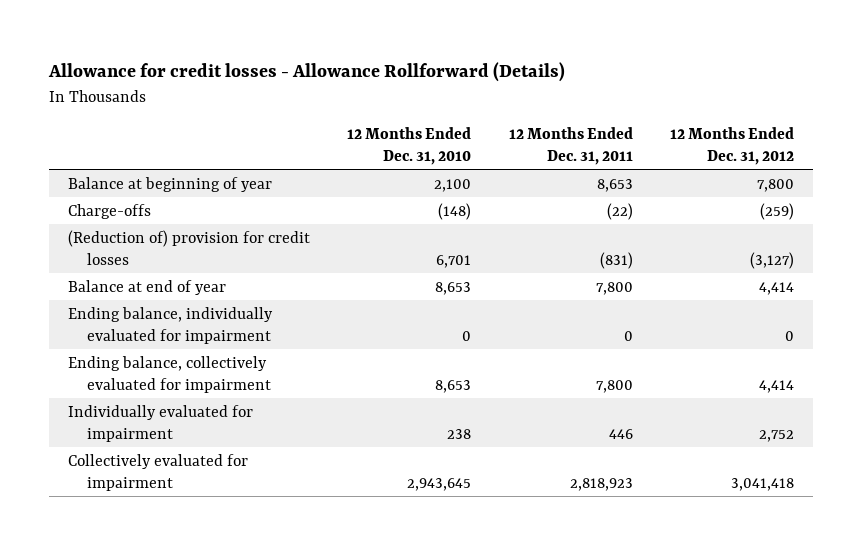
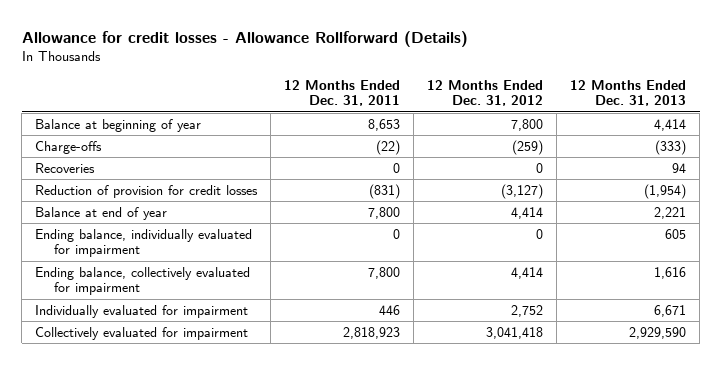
[347,126,472,165] 12 Months Ended Dec. 31, 2010 -> none
none -> [570,79,687,107] 12 Months Ended Dec. 31, 2013
none -> [35,162,96,173] Recoveries
[67,229,310,265] (Reduction of) provision for credit losses -> [35,184,259,198] Reduction of provision for credit losses

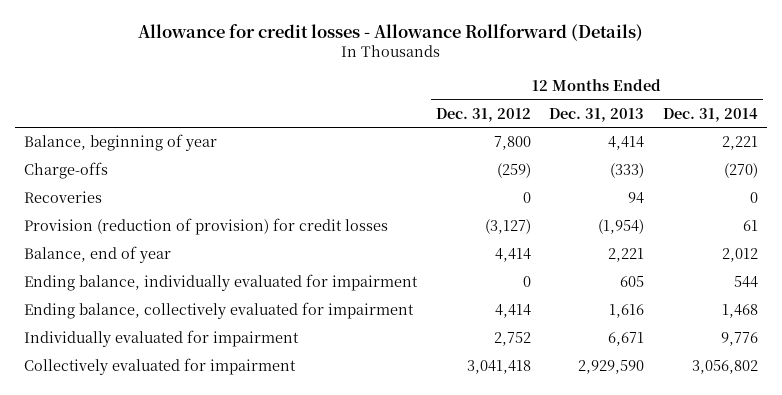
[284,79,401,107] 12 Months Ended Dec. 31, 2011 -> none
none -> [662,107,758,122] Dec. 31, 2014
[35,118,202,132] Balance at beginning of year -> [24,134,218,152] Balance, beginning of year
[35,184,259,198] Reduction of provision for credit losses -> [24,218,389,236] Provision (reduction of provision) for credit losses
[35,206,168,220] Balance at end of year -> [24,246,172,264] Balance, end of year

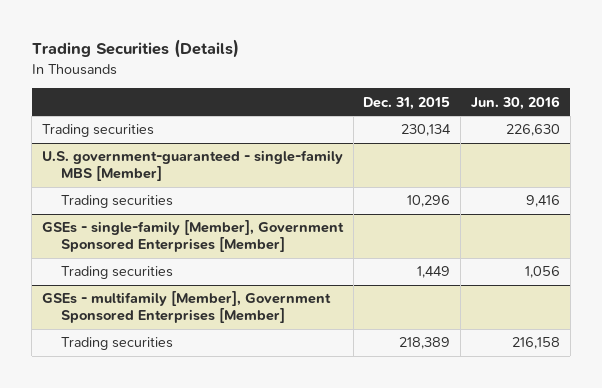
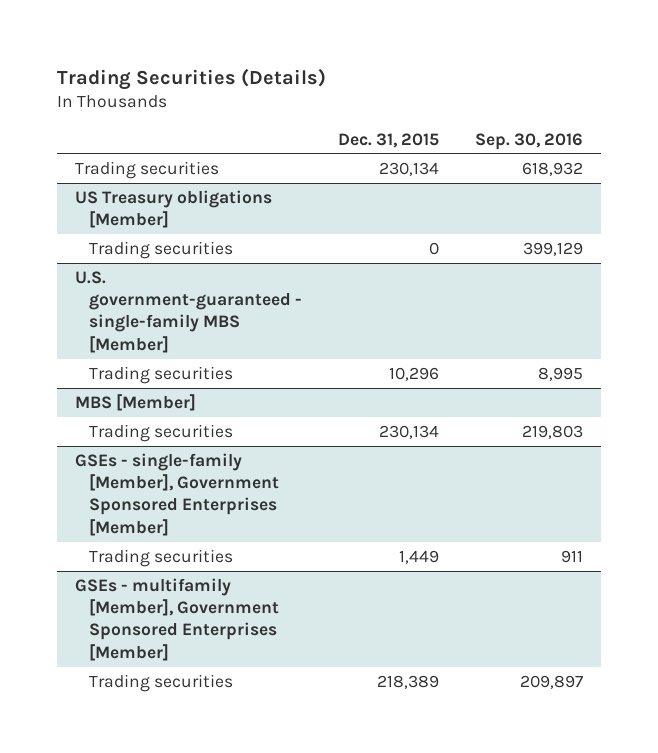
[470,95,560,110] Jun. 30, 2016 -> none
none -> [475,132,584,150] Sep. 30, 2016
none -> [75,189,273,229] US Treasury obligations [Member]
none -> [88,240,233,259] Trading securities
none -> [75,393,197,411] MBS [Member]
none -> [88,423,233,442] Trading securities

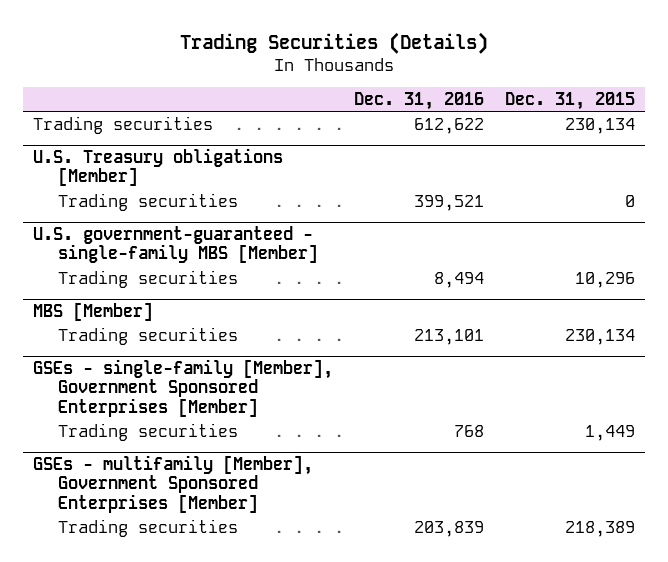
[475,132,584,150] Sep. 30, 2016 -> none
none -> [354,91,485,110] Dec. 31, 2016
[75,189,273,229] US Treasury obligations [Member] -> [33,148,284,187] U.S. Treasury obligations [Member]

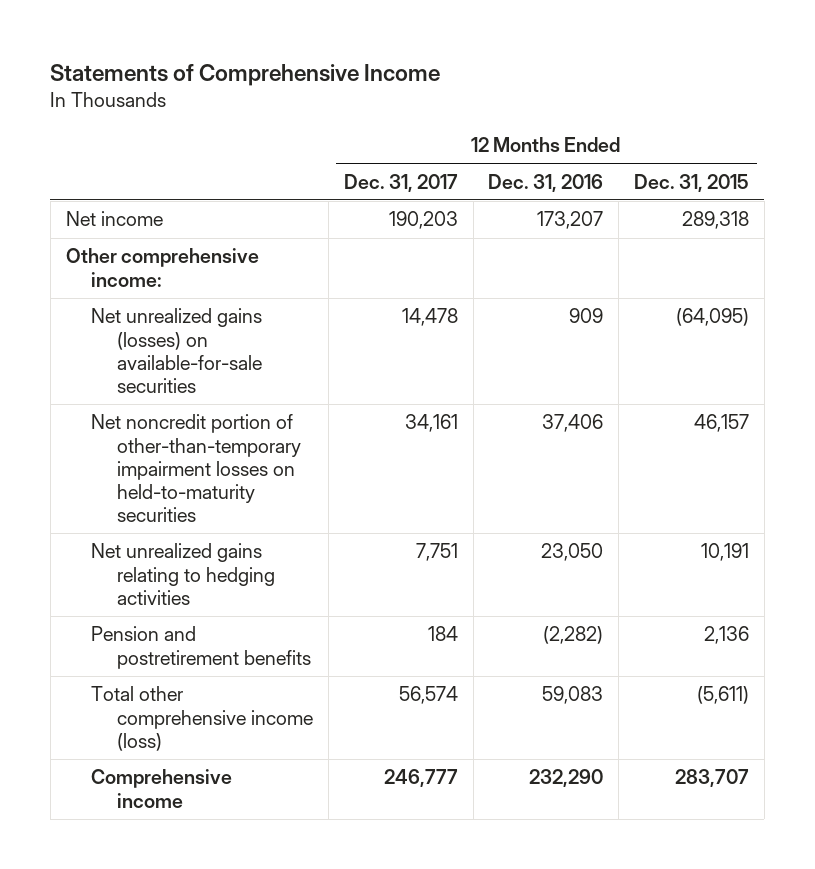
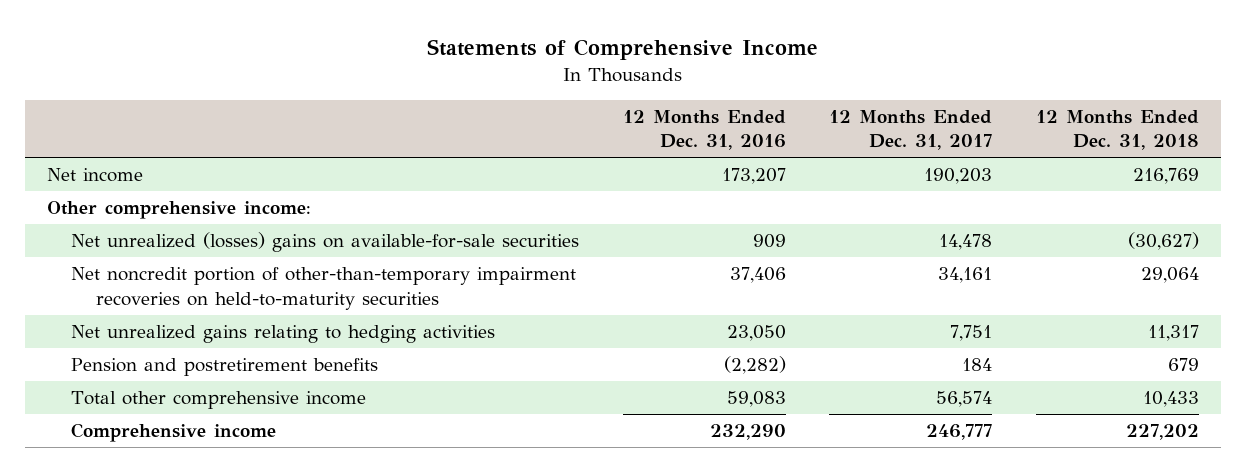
[634,173,750,192] Dec. 31, 2015 -> none
none -> [1036,109,1200,151] 12 Months Ended Dec. 31, 2018
[91,308,263,393] Net unrealized gains (losses) on available-for-sale securities -> [71,232,580,253] Net unrealized (losses) gains on available-for-sale securities
[91,414,302,523] Net noncredit portion of other-than-temporary impairment losses on held-to-maturity securities -> [71,267,577,310] Net noncredit portion of other-than-temporary impairment recoveries on held-to-maturity securities
[91,686,314,751] Total other comprehensive income (loss) -> [71,391,367,410] Total other comprehensive income

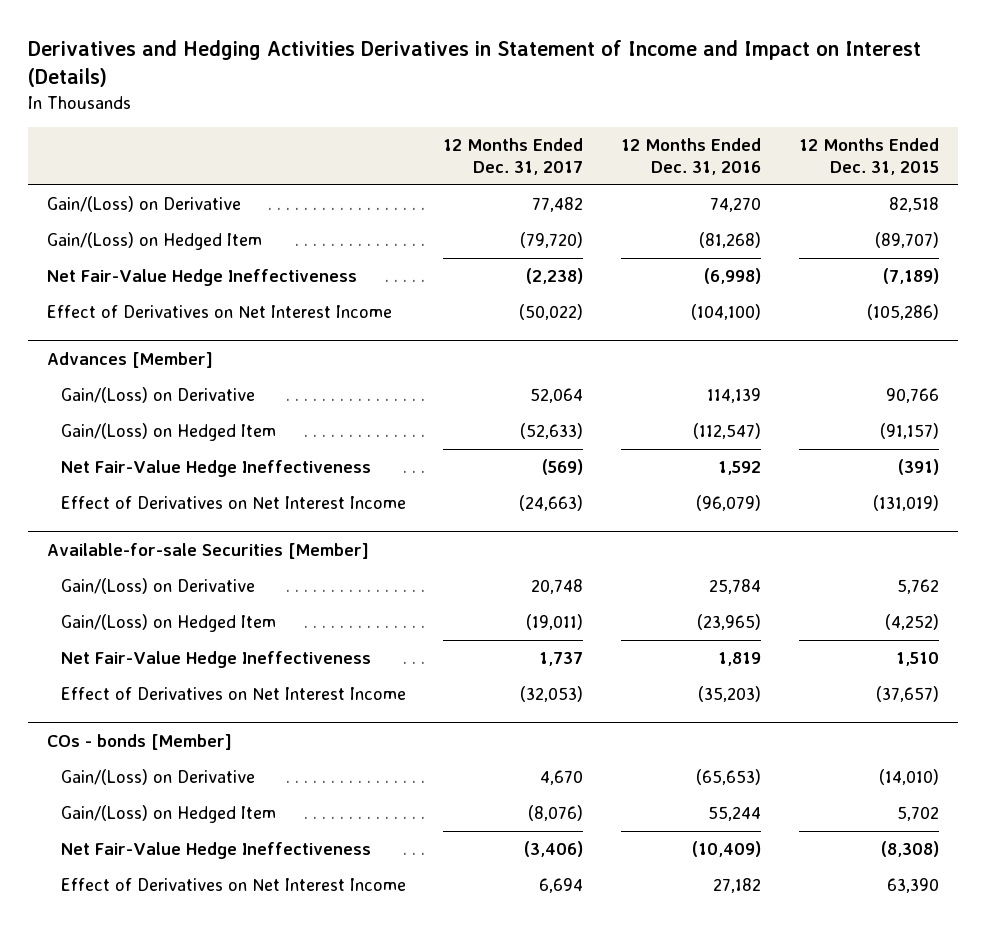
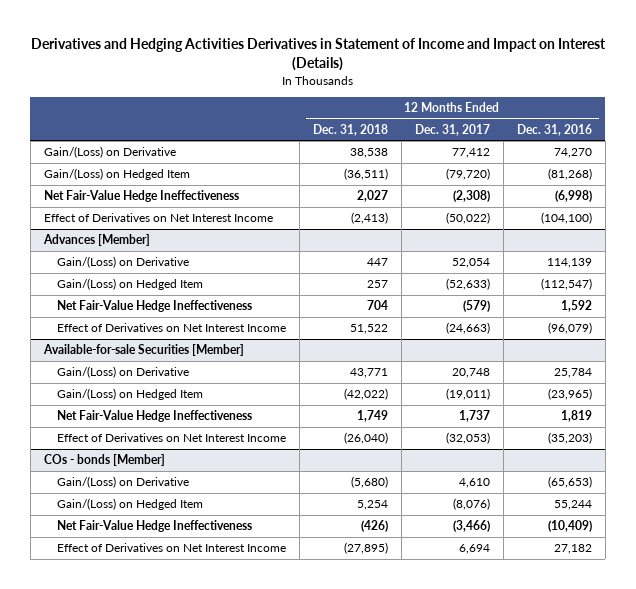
[799,138,940,175] 12 Months Ended Dec. 31, 2015 -> none
none -> [312,123,388,136] Dec. 31, 2018
[532,197,584,213] 77,482 -> [451,148,490,159] 77,412
[526,268,584,285] (2,238) -> [452,190,490,203] (2,308)
[530,388,584,404] 52,064 -> [451,258,490,269] 52,054
[542,459,584,476] (569) -> [462,300,490,313] (579)
[540,770,584,786] 4,670 -> [458,478,490,489] 4,610
[524,841,584,858] (3,406) -> [452,520,490,533] (3,466)

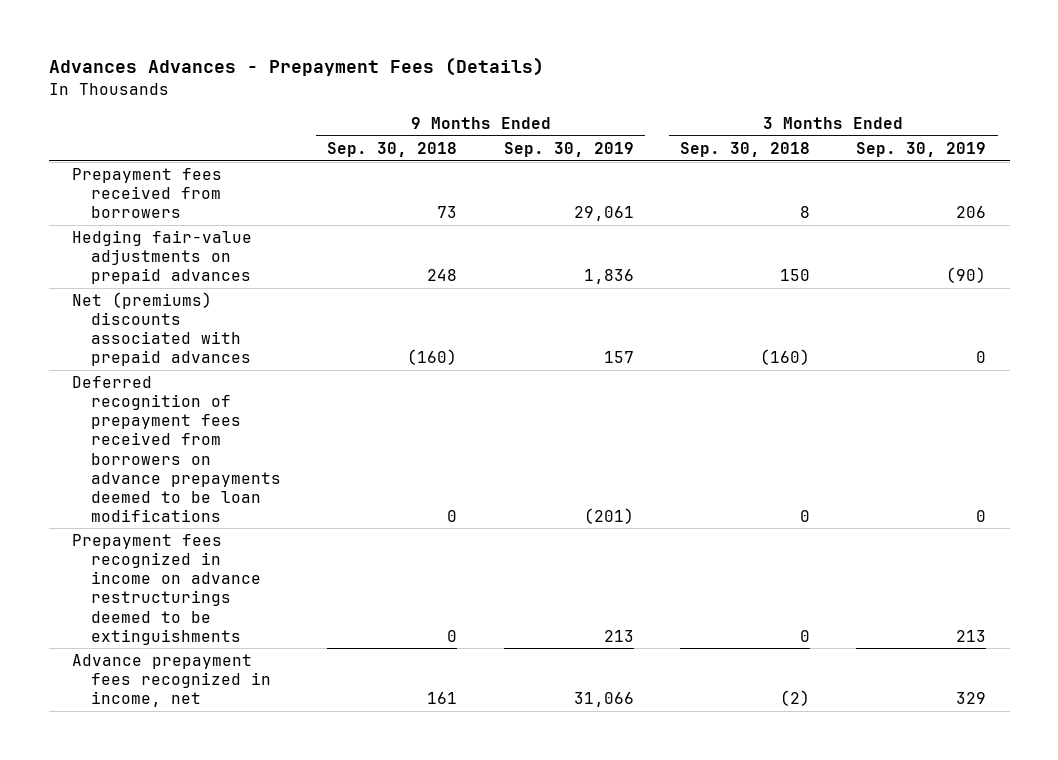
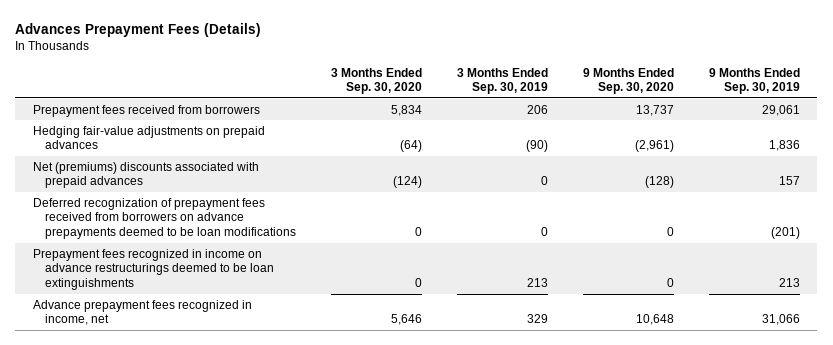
[48,57,544,77] Advances Advances - Prepayment Fees (Details) -> [15,22,262,37] Advances Prepayment Fees (Details)
[327,141,458,157] Sep. 30, 2018 -> none
[680,141,811,157] Sep. 30, 2018 -> none
none -> [330,67,422,95] 3 Months Ended Sep. 30, 2020
none -> [582,67,674,95] 9 Months Ended Sep. 30, 2020
[72,376,282,522] Deferred recognition of prepayment fees received from borrowers on advance prepayments deemed to be loan modifications -> [32,197,296,240] Deferred recognization of prepayment fees received from borrowers on advance prepayments deemed to be loan modifications
[72,534,262,645] Prepayment fees recognized in income on advance restructurings deemed to be extinguishments -> [32,248,274,291] Prepayment fees recognized in income on advance restructurings deemed to be loan extinguishments

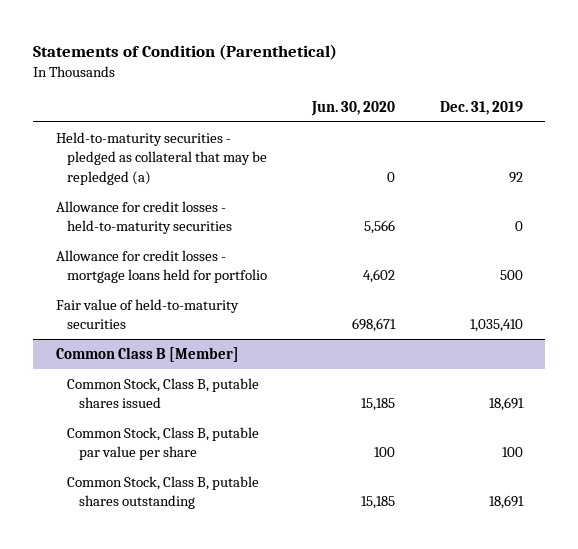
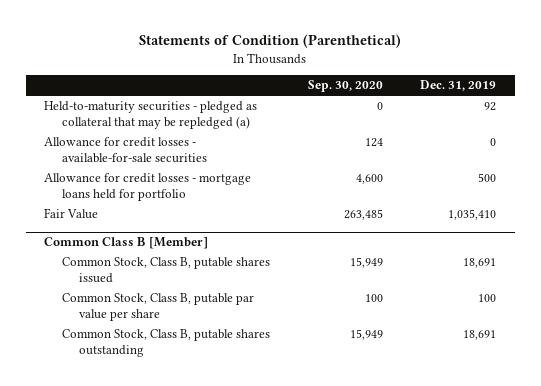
[311,100,396,116] Jun. 30, 2020 -> none
none -> [307,80,383,93] Sep. 30, 2020
[55,201,233,235] Allowance for credit losses - held-to-maturity securities -> [44,137,207,164] Allowance for credit losses - available-for-sale securities
[55,299,239,330] Fair value of held-to-maturity securities -> [44,208,99,220] Fair Value

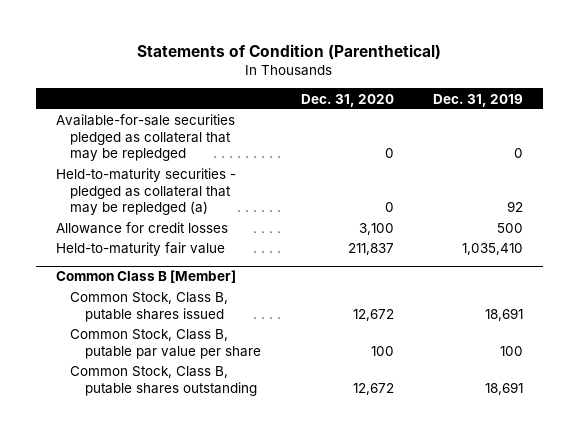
[307,80,383,93] Sep. 30, 2020 -> none
none -> [300,93,394,107] Dec. 31, 2020
none -> [55,114,235,162] Available-for-sale securities pledged as collateral that may be repledged
[44,137,207,164] Allowance for credit losses - available-for-sale securities -> none
[44,173,252,202] Allowance for credit losses - mortgage loans held for portfolio -> [55,222,228,235] Allowance for credit losses
[44,208,99,220] Fair Value -> [55,242,225,257] Held-to-maturity fair value

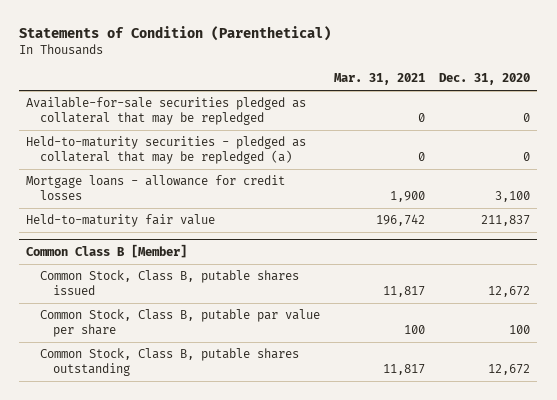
[433,93,524,107] Dec. 31, 2019 -> none
none -> [333,73,425,86] Mar. 31, 2021
[55,222,228,235] Allowance for credit losses -> [26,175,286,201] Mortgage loans - allowance for credit losses

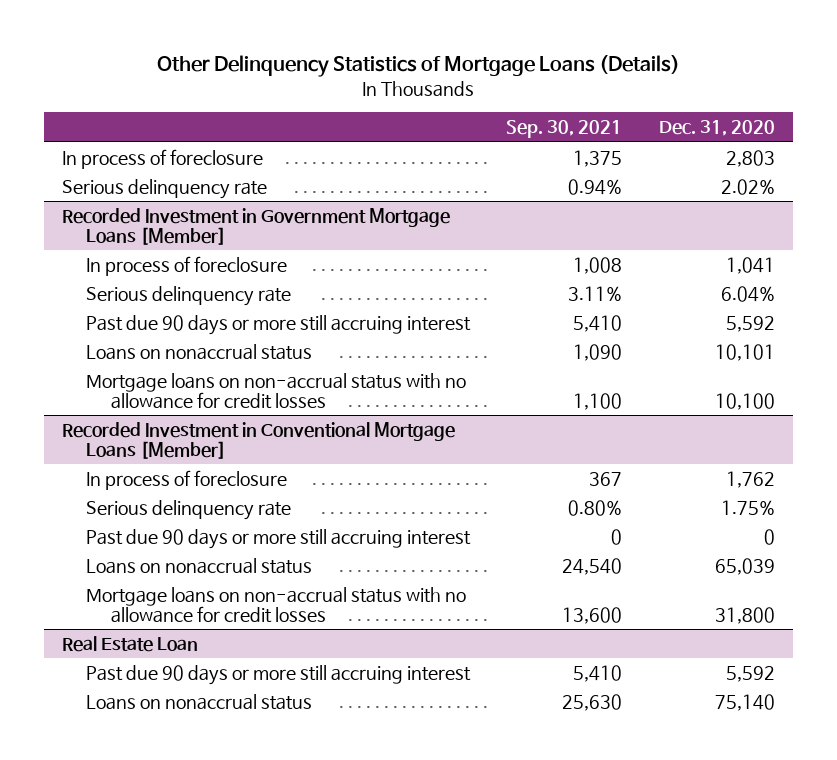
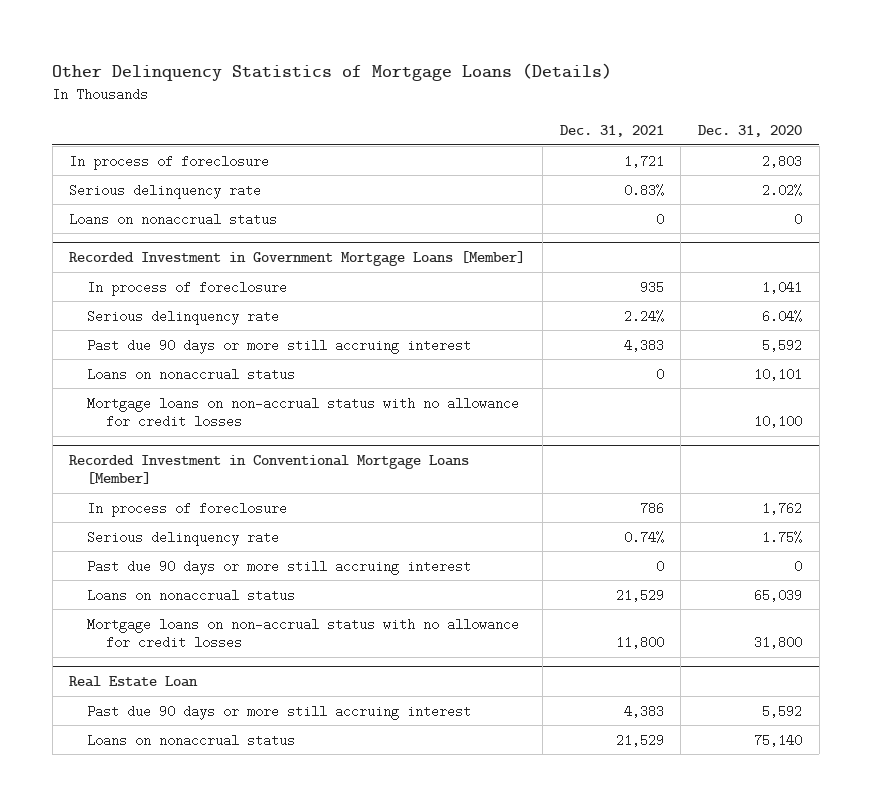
[506,120,623,139] Sep. 30, 2021 -> none
none -> [559,124,664,137] Dec. 31, 2021
none -> [69,212,278,226] Loans on nonaccrual status

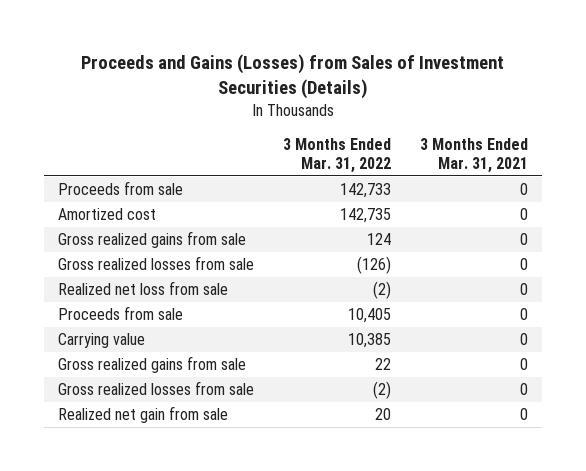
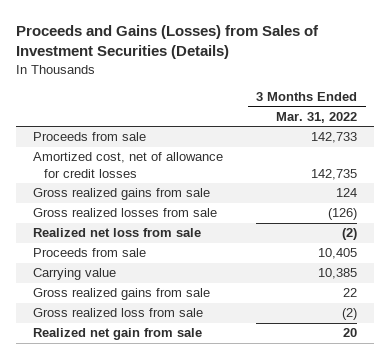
[420,137,529,173] 3 Months Ended Mar. 31, 2021 -> none
[58,208,157,221] Amortized cost -> [33,152,224,178] Amortized cost, net of allowance for credit losses
[58,381,255,396] Gross realized losses from sale -> [33,308,204,318] Gross realized loss from sale

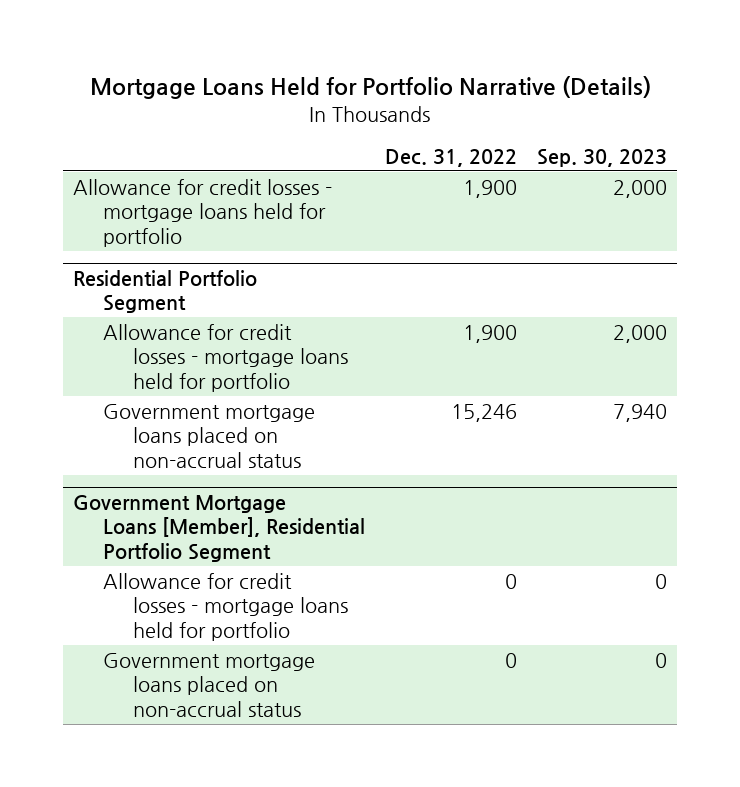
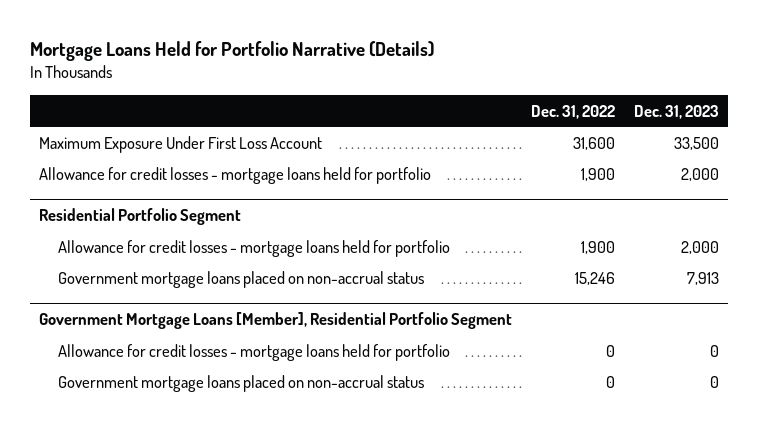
[537,148,668,167] Sep. 30, 2023 -> none
none -> [633,104,719,119] Dec. 31, 2023
none -> [39,135,323,153] Maximum Exposure Under First Loss Account

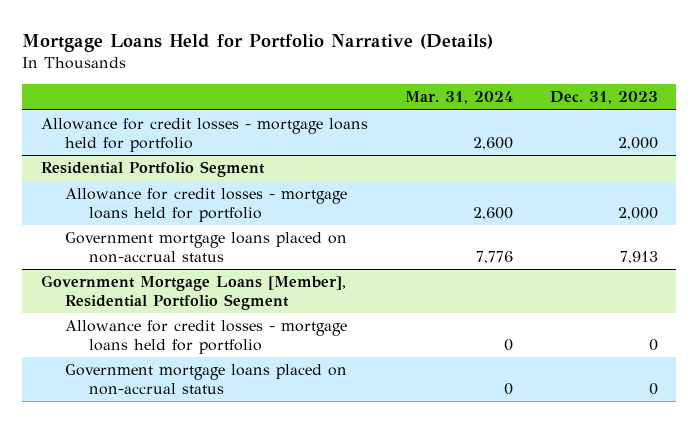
[531,104,616,119] Dec. 31, 2022 -> none
none -> [404,91,513,105] Mar. 31, 2024
[39,135,323,153] Maximum Exposure Under First Loss Account -> none

